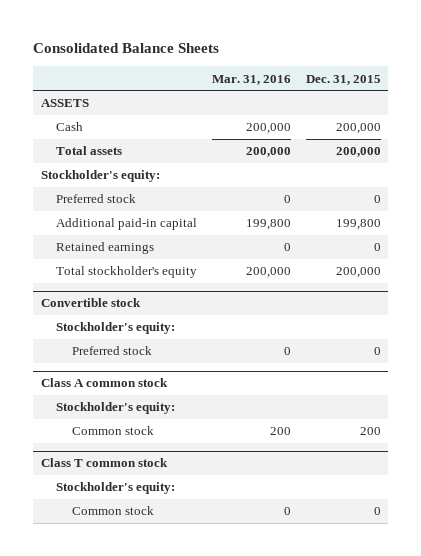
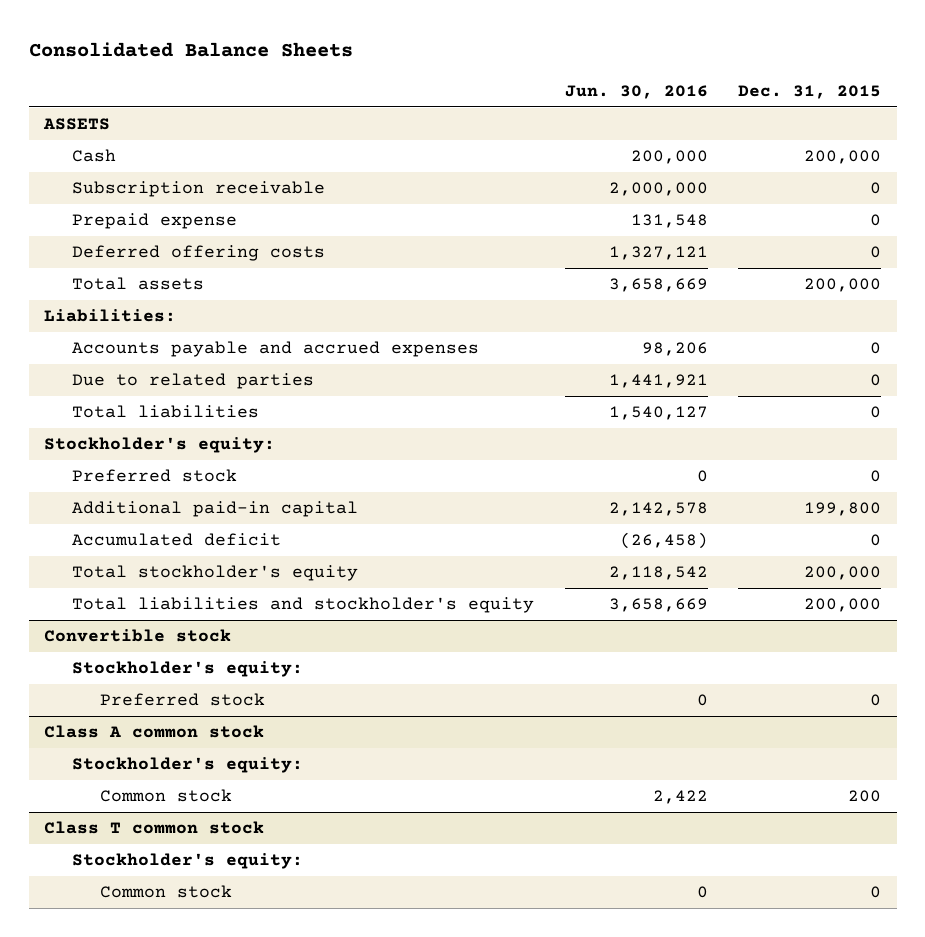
[212,74,292,85] Mar. 31, 2016 -> none
none -> [564,84,708,99] Jun. 30, 2016
none -> [71,181,325,198] Subscription receivable
none -> [71,213,237,230] Prepaid expense
none -> [71,245,325,262] Deferred offering costs
none -> [43,309,176,323] Liabilities:
none -> [71,341,479,358] Accounts payable and accrued expenses
none -> [71,373,314,390] Due to related parties
none -> [71,405,259,419] Total liabilities
[56,242,155,255] Retained earnings -> [71,533,281,547] Accumulated deficit
none -> [71,597,534,614] Total liabilities and stockholder's equity

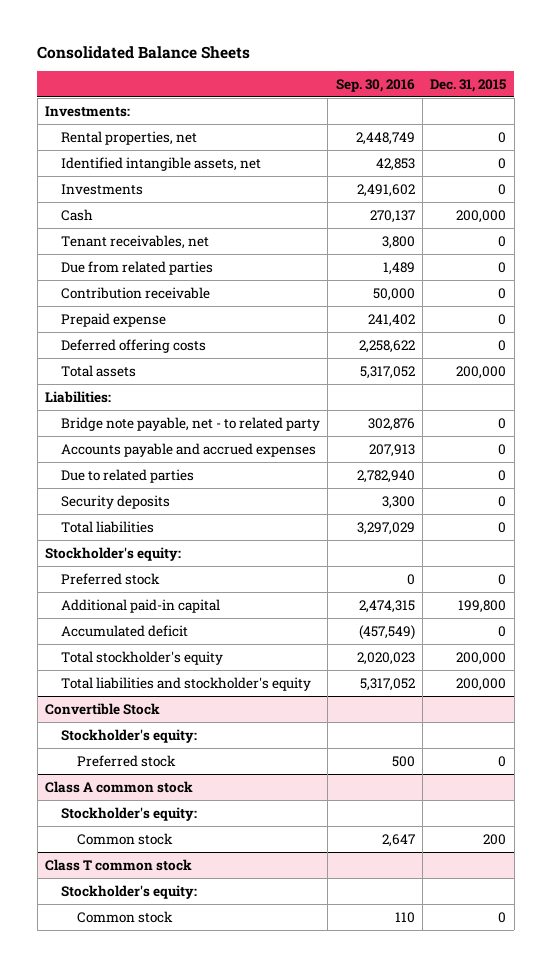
[564,84,708,99] Jun. 30, 2016 -> none
none -> [335,78,415,92] Sep. 30, 2016
[42,118,110,131] ASSETS -> none
none -> [44,105,130,117] Investments:
none -> [60,130,197,145] Rental properties, net
none -> [60,156,261,171] Identified intangible assets, net
none -> [60,183,143,195] Investments
none -> [60,234,209,249] Tenant receivables, net
none -> [60,260,213,275] Due from related parties
[71,181,325,198] Subscription receivable -> [60,286,210,299] Contribution receivable
none -> [60,416,320,431] Bridge note payable, net - to related party
none -> [60,494,170,509] Security deposits
[43,629,231,643] Convertible stock -> [44,702,160,715] Convertible Stock

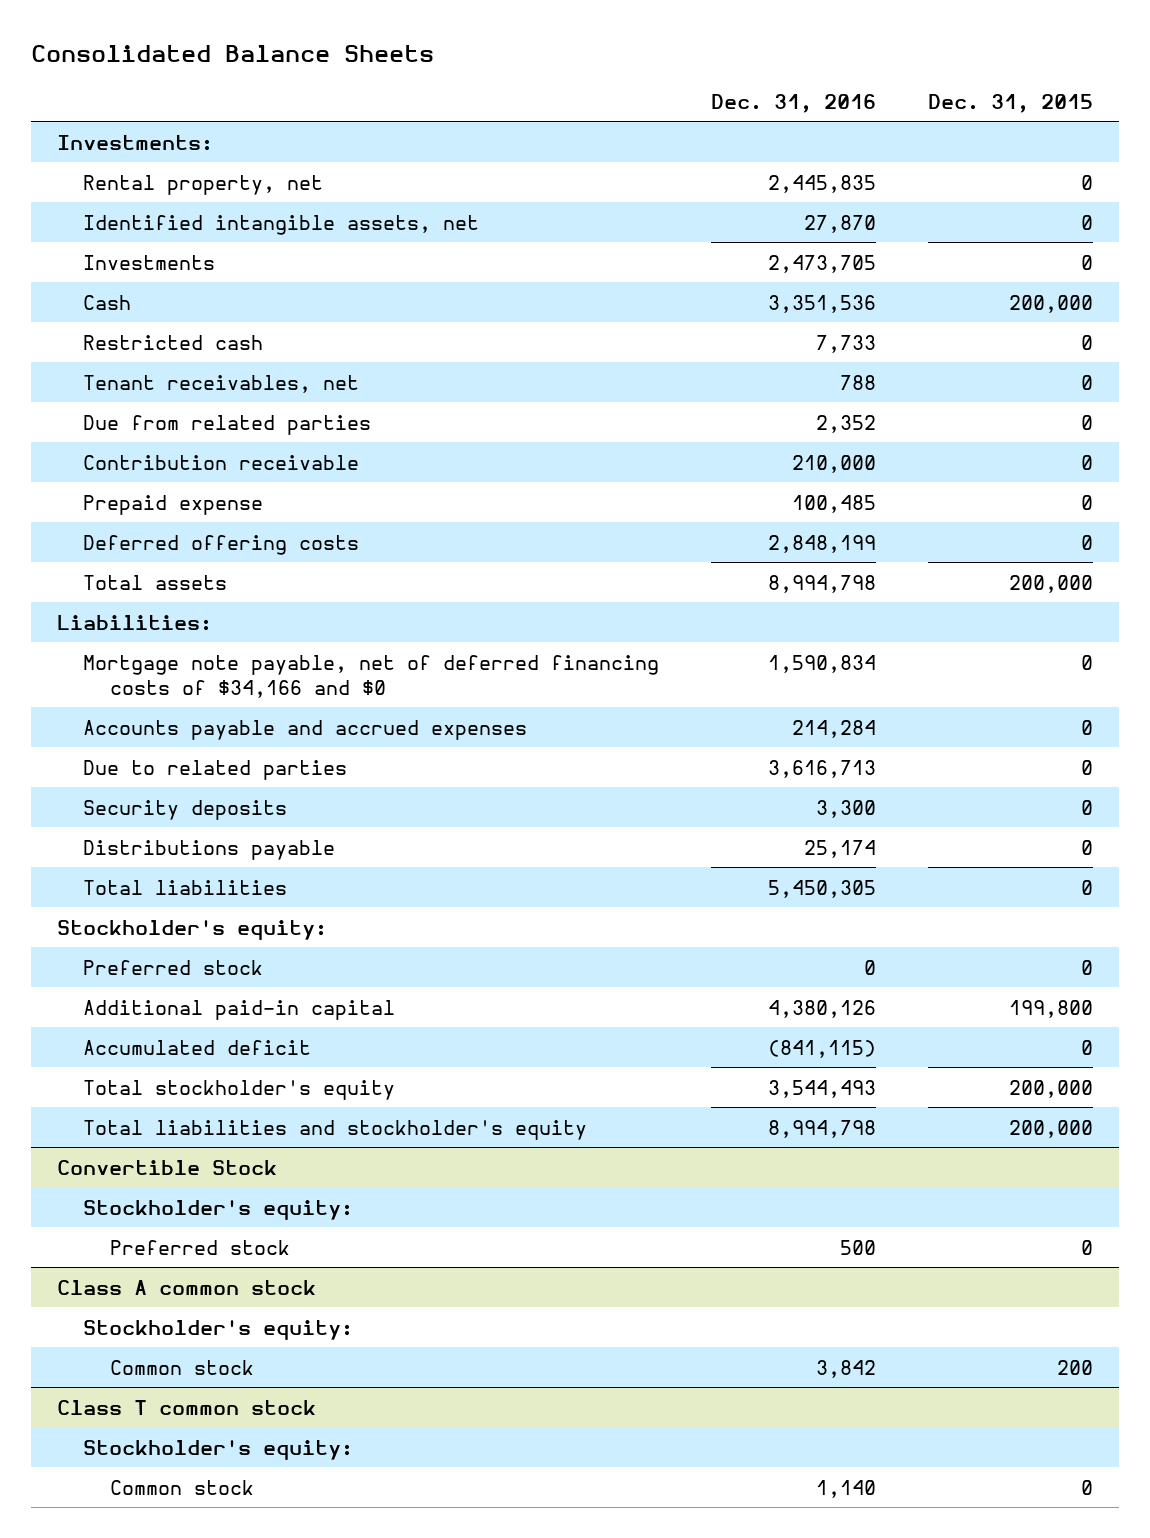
[335,78,415,92] Sep. 30, 2016 -> none
none -> [711,93,877,113] Dec. 31, 2016
[60,130,197,145] Rental properties, net -> [83,174,324,195] Rental property, net
none -> [83,334,264,350] Restricted cash
[60,416,320,431] Bridge note payable, net - to related party -> [83,654,660,698] Mortgage note payable, net of deferred financing costs of $34,166 and $0
none -> [83,839,336,860] Distributions payable

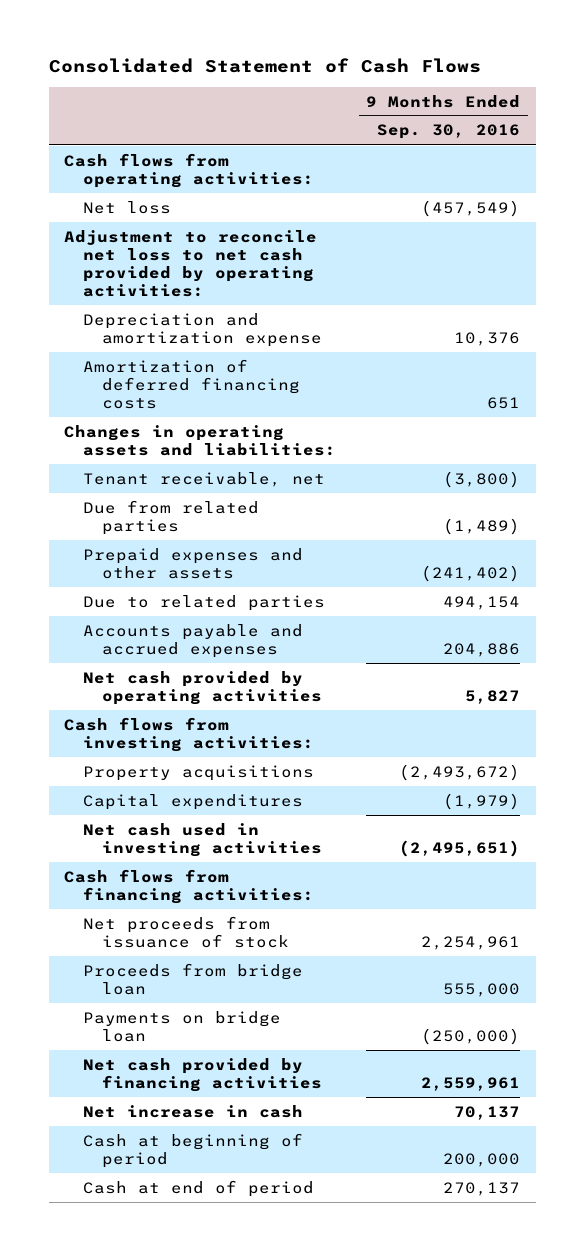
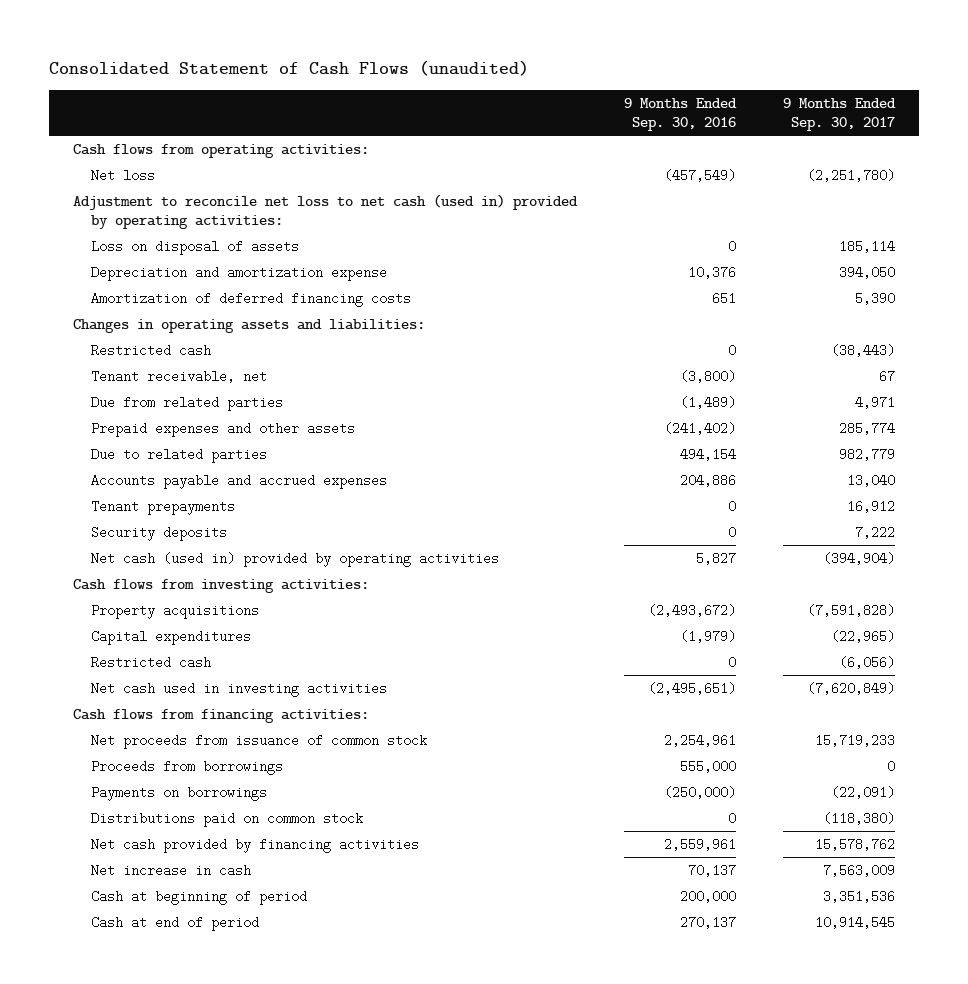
[49,58,482,74] Consolidated Statement of Cash Flows -> [49,60,530,77] Consolidated Statement of Cash Flows (unaudited)
none -> [783,98,897,132] 9 Months Ended Sep. 30, 2017
[64,229,318,297] Adjustment to reconcile net loss to net cash provided by operating activities: -> [72,194,578,230] Adjustment to reconcile net loss to net cash (used in) provided by operating activities:
none -> [91,240,300,256] Loss on disposal of assets
none -> [91,344,212,358] Restricted cash
none -> [91,500,236,516] Tenant prepayments
none -> [91,526,228,542] Security deposits
[83,670,322,705] Net cash provided by operating activities -> [91,552,500,568] Net cash (used in) provided by operating activities
none -> [91,656,212,670] Restricted cash
[83,915,289,948] Net proceeds from issuance of stock -> [91,734,428,750] Net proceeds from issuance of common stock
[83,962,304,995] Proceeds from bridge loan -> [91,760,284,776] Proceeds from borrowings
[83,1010,282,1042] Payments on bridge loan -> [91,786,268,802] Payments on borrowings
none -> [91,812,364,828] Distributions paid on common stock

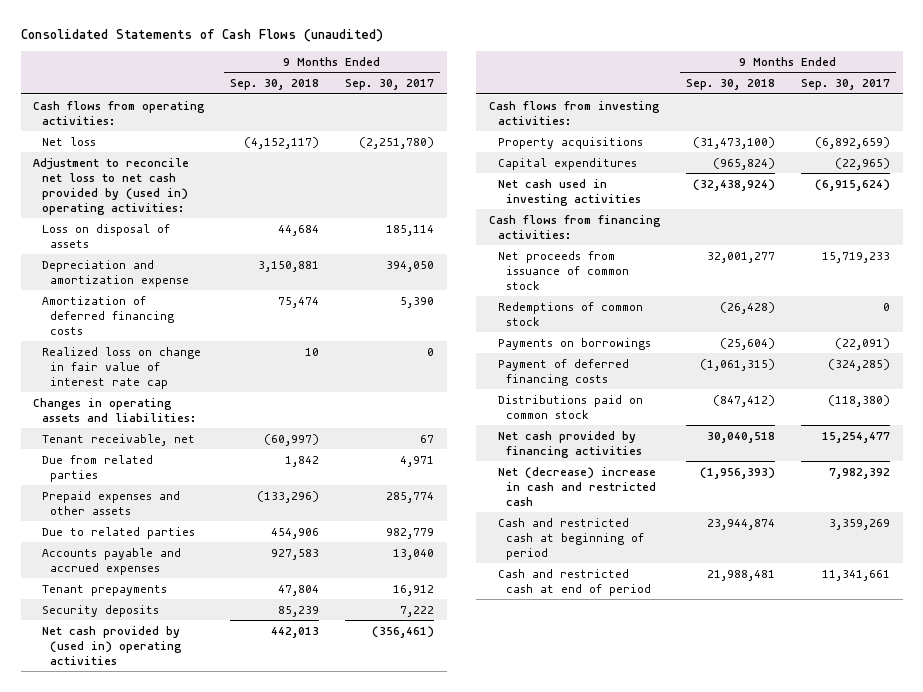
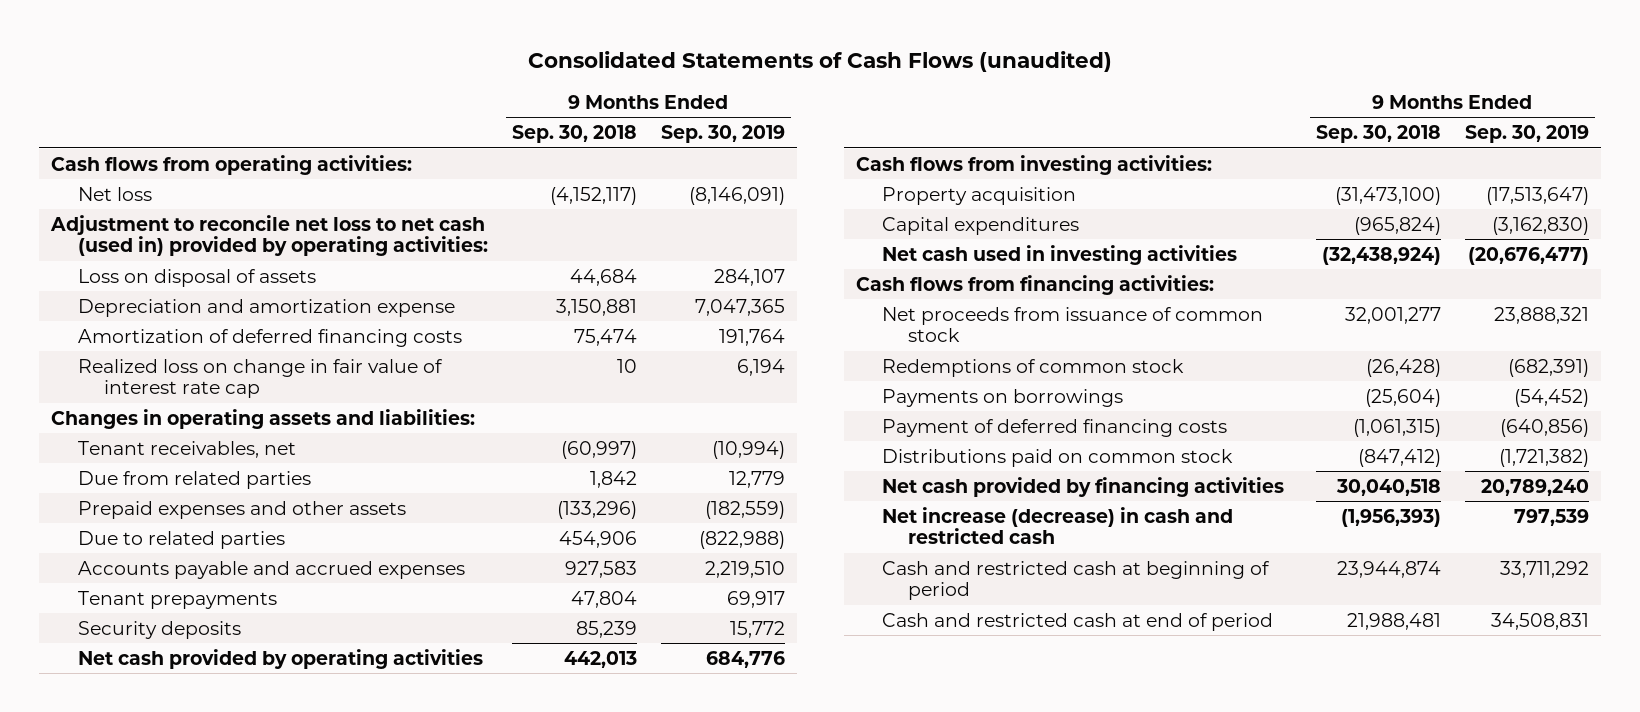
[344,78,434,90] Sep. 30, 2017 -> none
none -> [660,125,785,144] Sep. 30, 2019
[33,157,190,215] Adjustment to reconcile net loss to net cash provided by (used in) operating activities: -> [50,214,488,257] Adjustment to reconcile net loss to net cash (used in) provided by operating activities:
[41,433,195,446] Tenant receivable, net -> [77,440,296,458] Tenant receivables, net
[41,625,183,665] Net cash provided by (used in) operating activities -> [77,648,483,669] Net cash provided by operating activities
[497,136,643,149] Property acquisitions -> [881,186,1076,205] Property acquisition
[497,466,657,506] Net (decrease) increase in cash and restricted cash -> [881,506,1233,545] Net increase (decrease) in cash and restricted cash

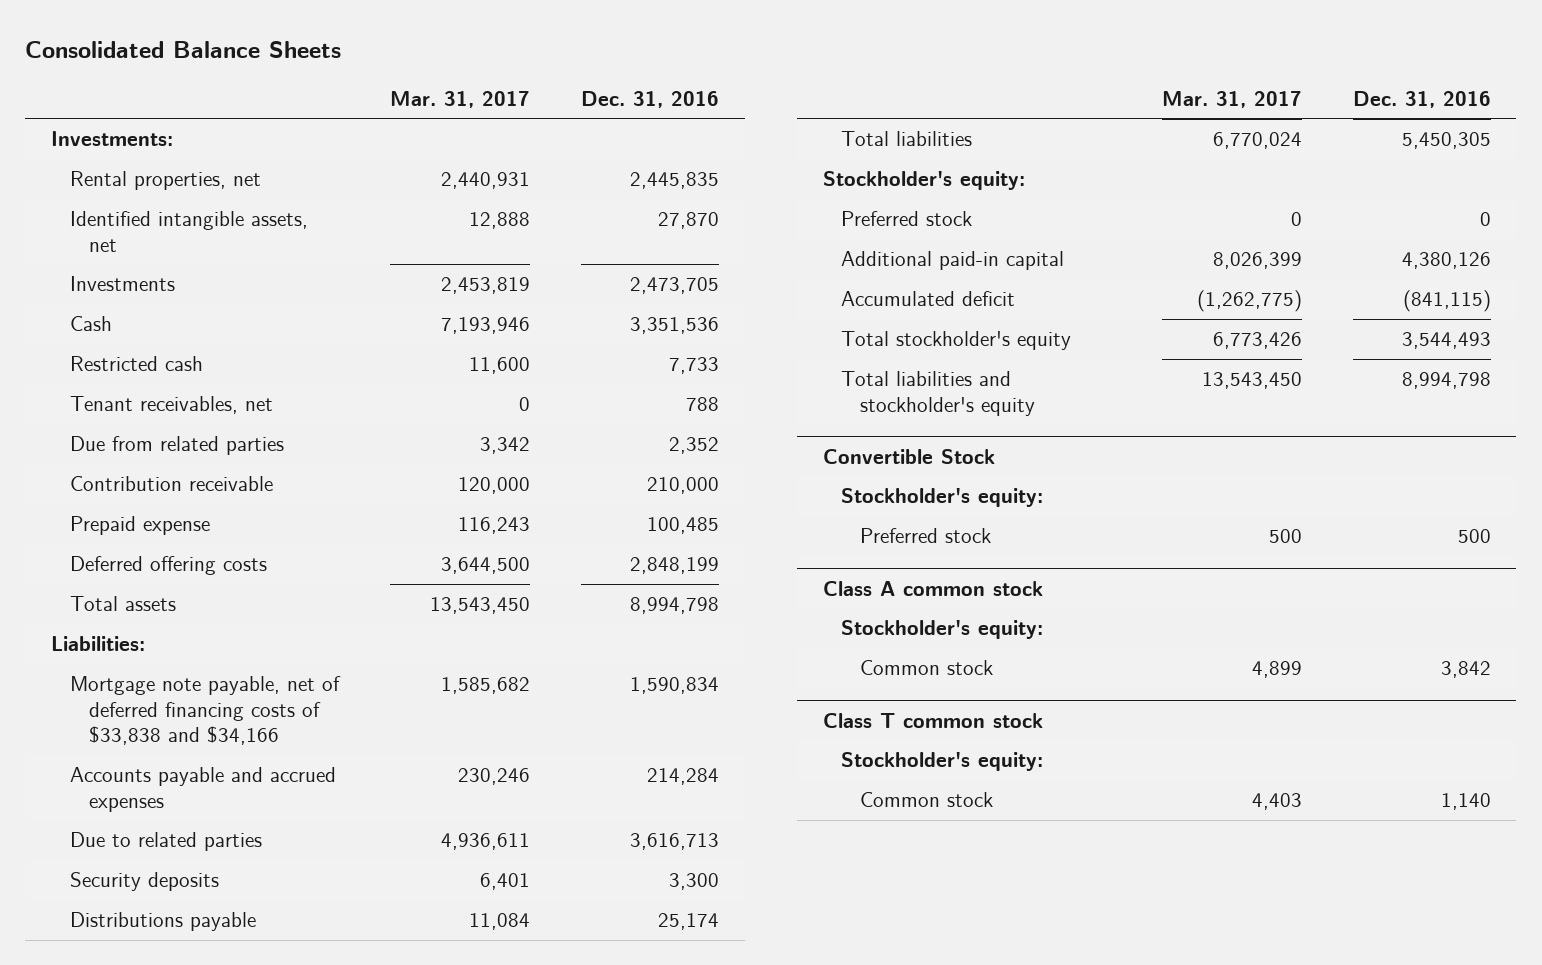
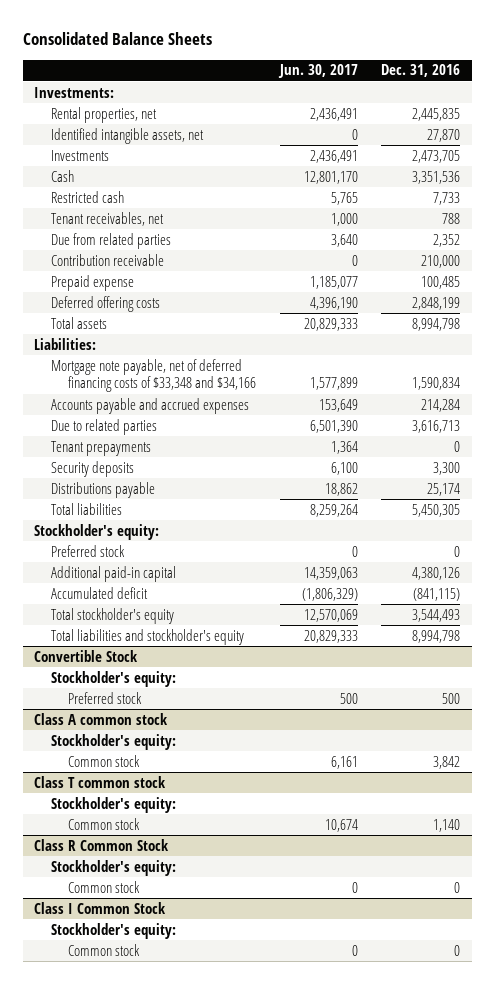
[389,90,530,108] Mar. 31, 2017 -> none
none -> [277,64,358,79] Jun. 30, 2017
[69,676,341,745] Mortgage note payable, net of deferred financing costs of $33,838 and $34,166 -> [51,358,257,393] Mortgage note payable, net of deferred financing costs of $33,348 and $34,166
none -> [51,440,152,456] Tenant prepayments
none -> [34,838,170,851] Class R Common Stock
none -> [51,859,177,876] Stockholder's equity:
none -> [68,880,141,893] Common stock
none -> [34,901,167,914] Class I Common Stock
none -> [51,922,177,939] Stockholder's equity:
none -> [68,943,141,956] Common stock

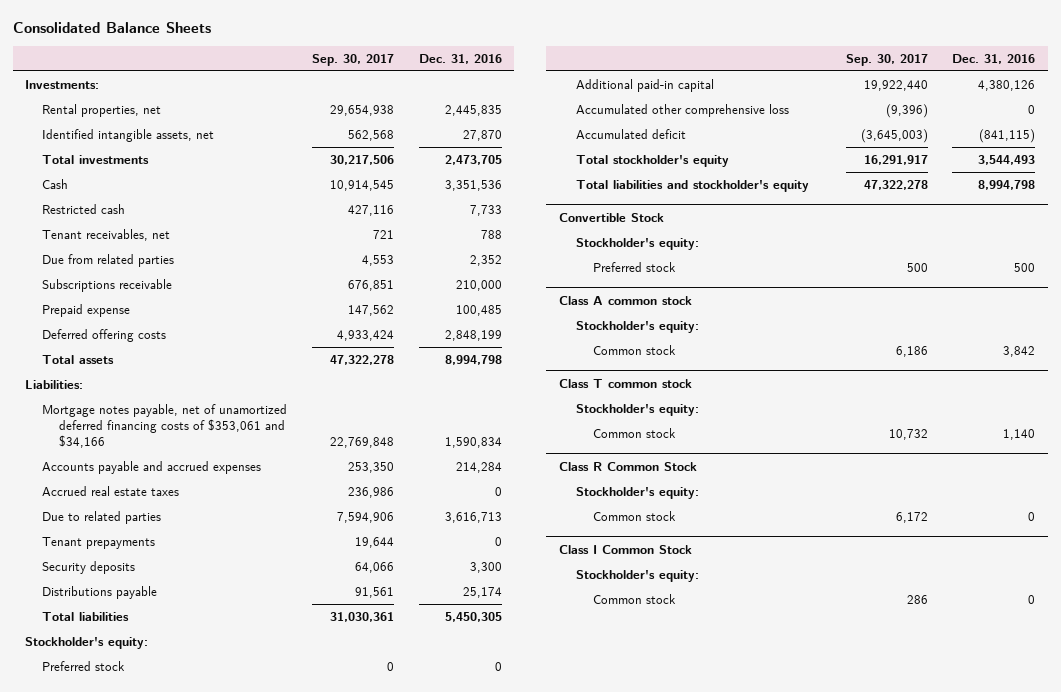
[277,64,358,79] Jun. 30, 2017 -> none
none -> [312,53,395,66] Sep. 30, 2017
[51,149,110,161] Investments -> [42,154,150,164] Total investments
[51,253,165,266] Contribution receivable -> [42,278,173,292] Subscriptions receivable
[51,358,257,393] Mortgage note payable, net of deferred financing costs of $33,348 and $34,166 -> [42,403,288,448] Mortgage notes payable, net of unamortized deferred financing costs of $353,061 and $34,166
none -> [42,485,180,496] Accrued real estate taxes
none -> [575,103,789,117] Accumulated other comprehensive loss

